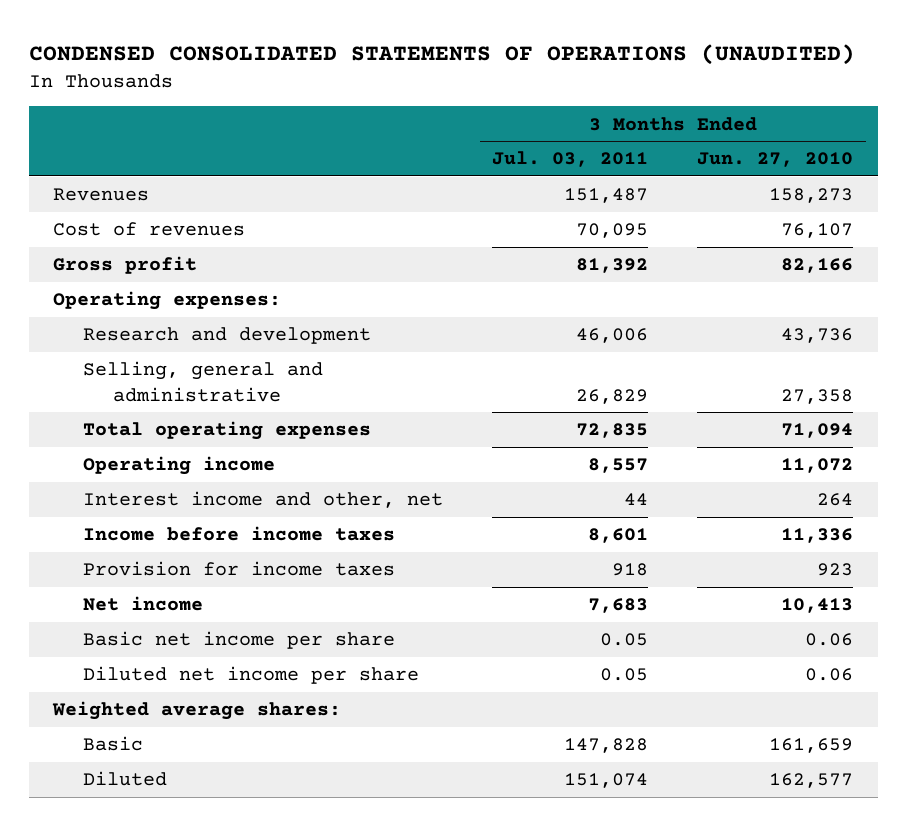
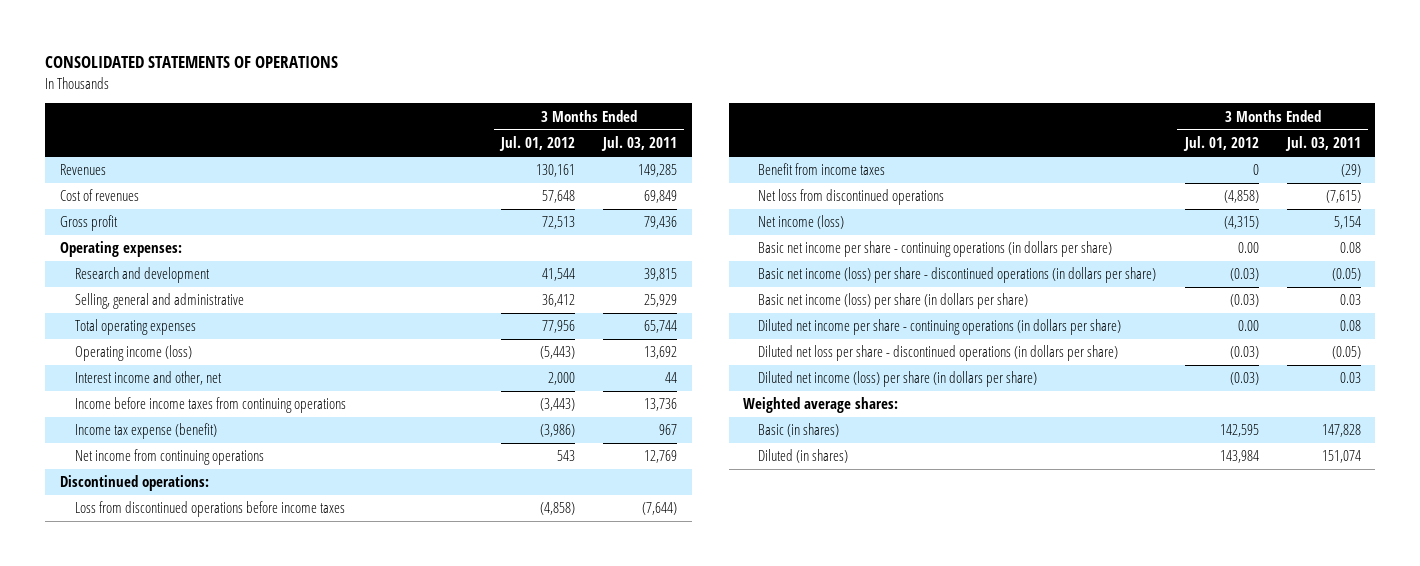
[28,43,855,65] CONDENSED CONSOLIDATED STATEMENTS OF OPERATIONS (UNAUDITED) -> [45,56,339,69] CONSOLIDATED STATEMENTS OF OPERATIONS
[697,152,854,168] Jun. 27, 2010 -> none
none -> [499,136,576,152] Jul. 01, 2012
[564,188,649,204] 151,487 -> [638,164,678,178] 149,285
[576,223,649,239] 70,095 -> [644,190,678,204] 69,849
[576,258,649,274] 81,392 -> [644,216,678,230] 79,436
[576,328,649,344] 46,006 -> [644,268,678,282] 39,815
[576,388,649,404] 26,829 -> [644,294,678,308] 25,929
[576,423,649,439] 72,835 -> [644,320,678,334] 65,744
[83,456,276,476] Operating income -> [74,345,192,362] Operating income (loss)
[588,458,649,474] 8,557 -> [644,346,678,360] 13,692
[83,526,396,542] Income before income taxes -> [74,397,346,414] Income before income taxes from continuing operations
[588,528,649,544] 8,601 -> [644,398,678,412] 13,736
[83,561,396,577] Provision for income taxes -> [74,423,217,440] Income tax expense (benefit)
[612,563,649,577] 918 -> [659,424,678,436] 967
none -> [74,449,264,466] Net income from continuing operations
none -> [59,475,209,492] Discontinued operations:
none -> [74,501,345,518] Loss from discontinued operations before income taxes
none -> [758,163,886,176] Benefit from income taxes
none -> [758,189,945,206] Net loss from discontinued operations
[83,596,204,612] Net income -> [758,215,845,230] Net income (loss)
[588,598,649,614] 7,683 -> [1333,216,1361,230] 5,154
none -> [758,241,1113,258] Basic net income per share - continuing operations (in dollars per share)
none -> [758,267,1157,284] Basic net income (loss) per share - discontinued operations (in dollars per share)
[83,631,396,650] Basic net income per share -> [758,293,1029,310] Basic net income (loss) per share (in dollars per share)
[600,633,649,647] 0.05 -> [1339,294,1361,306] 0.03
none -> [758,319,1122,336] Diluted net income per share - continuing operations (in dollars per share)
none -> [758,345,1119,362] Diluted net loss per share - discontinued operations (in dollars per share)
[83,666,420,685] Diluted net income per share -> [758,371,1038,388] Diluted net income (loss) per share (in dollars per share)
[600,668,649,682] 0.05 -> [1339,372,1361,384] 0.03
[83,736,144,752] Basic -> [758,423,840,438] Basic (in shares)
[83,771,168,787] Diluted -> [758,449,849,464] Diluted (in shares)

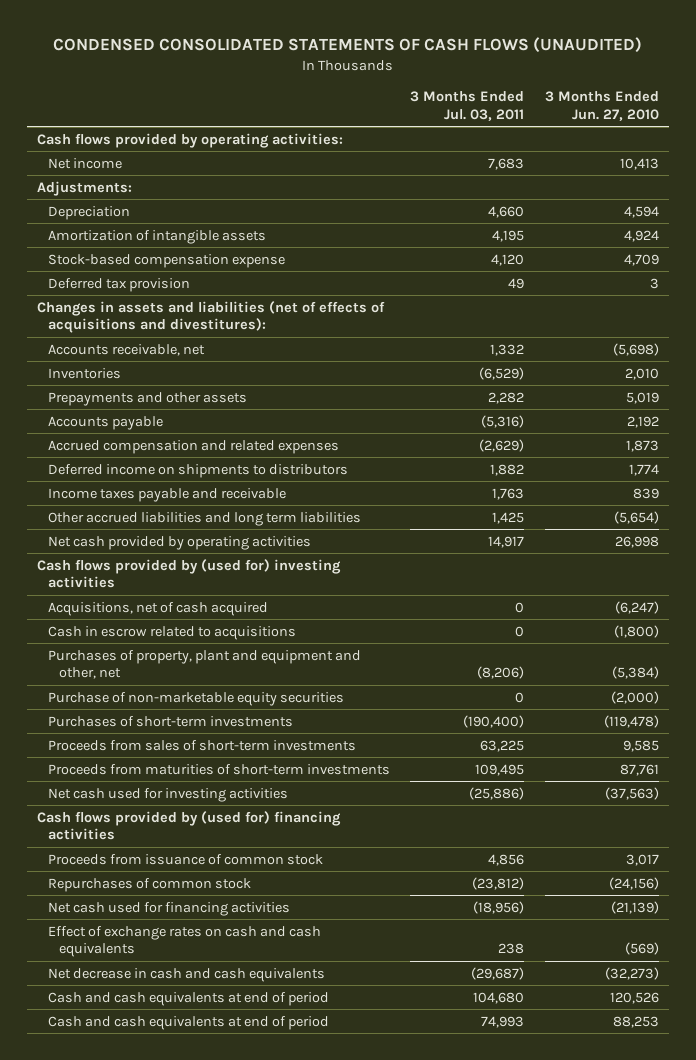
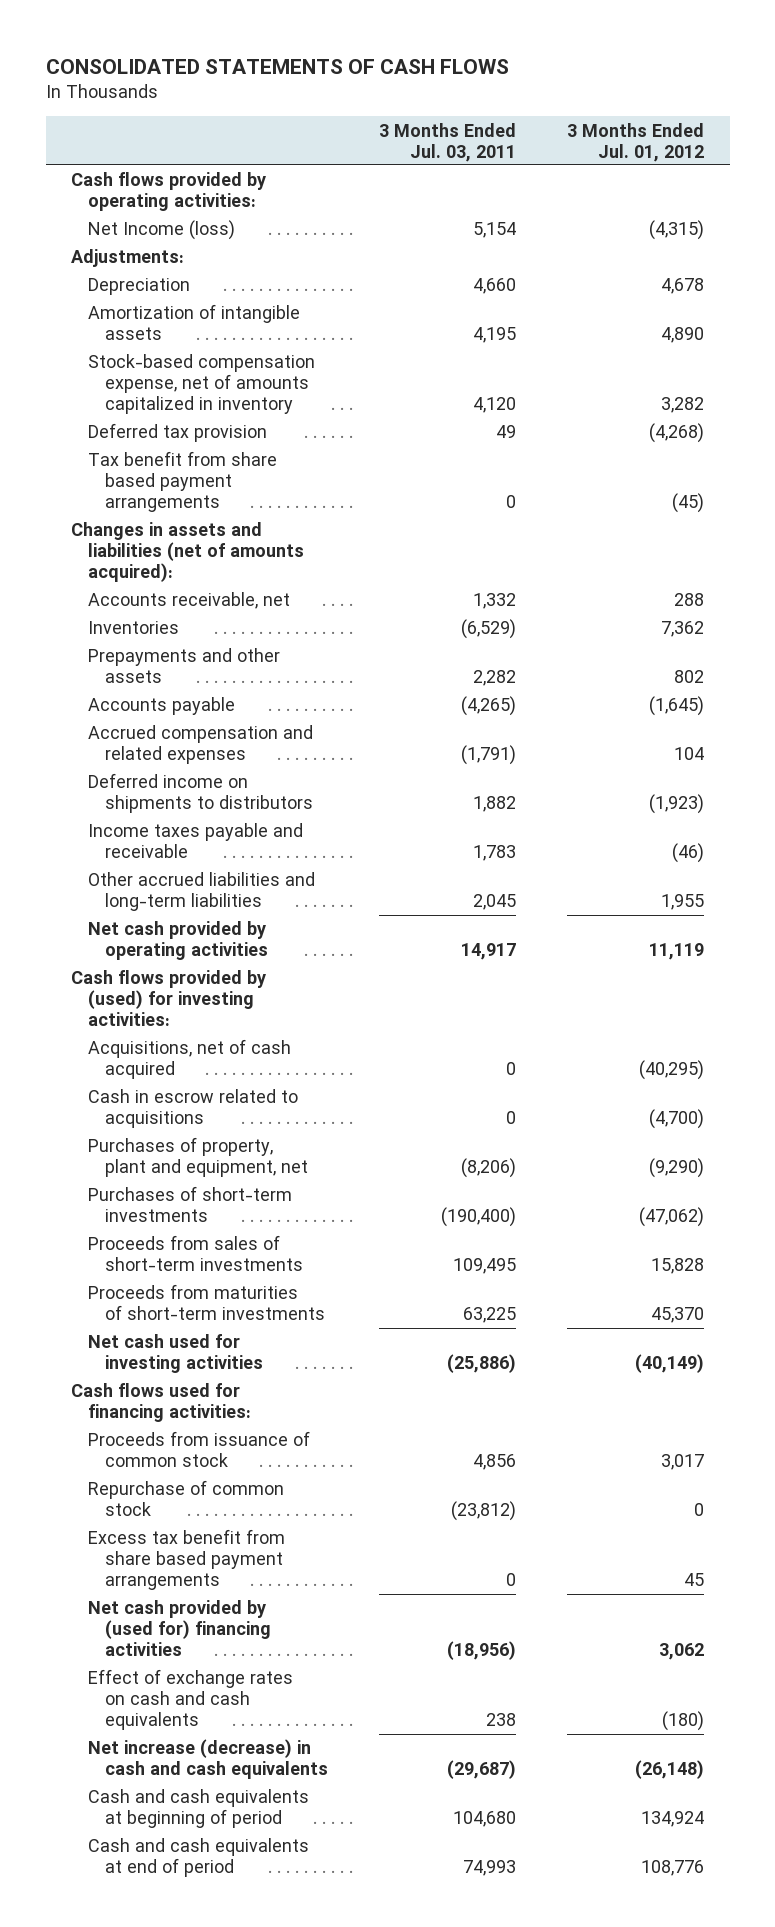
[52,36,642,53] CONDENSED CONSOLIDATED STATEMENTS OF CASH FLOWS (UNAUDITED) -> [45,58,509,74] CONSOLIDATED STATEMENTS OF CASH FLOWS
[544,91,659,121] 3 Months Ended Jun. 27, 2010 -> none
none -> [566,122,704,162] 3 Months Ended Jul. 01, 2012
[48,157,123,169] Net income -> [88,220,236,241] Net Income (loss)
[488,157,525,170] 7,683 -> [472,222,516,239] 5,154
[48,253,286,268] Stock-based compensation expense -> [88,354,316,415] Stock-based compensation expense, net of amounts capitalized in inventory
none -> [88,451,278,513] Tax benefit from share based payment arrangements
[37,300,386,334] Changes in assets and liabilities (net of effects of acquisitions and divestitures): -> [71,522,305,583] Changes in assets and liabilities (net of amounts acquired):
[481,414,525,428] (5,316) -> [460,696,516,717] (4,265)
[479,438,525,452] (2,629) -> [460,745,516,766] (1,791)
[492,487,525,500] 1,763 -> [472,845,516,862] 1,783
[48,511,362,526] Other accrued liabilities and long term liabilities -> [88,872,316,912] Other accrued liabilities and long-term liabilities
[492,511,525,524] 1,425 -> [472,894,516,911] 2,045
[37,558,342,589] Cash flows provided by (used for) investing activities -> [71,970,267,1027] Cash flows provided by (used) for investing activities:
[48,691,345,706] Purchase of non-marketable equity securities -> none
[48,649,362,680] Purchases of property, plant and equipment and other, net -> [88,1137,308,1178] Purchases of property, plant and equipment, net
[480,739,525,752] 63,225 -> [452,1258,516,1275] 109,495
[475,763,525,776] 109,495 -> [462,1307,516,1324] 63,225
[37,810,342,841] Cash flows provided by (used for) financing activities -> [71,1383,252,1423] Cash flows used for financing activities:
[48,877,252,892] Repurchases of common stock -> [88,1480,285,1517] Repurchase of common stock
none -> [88,1529,286,1591] Excess tax benefit from share based payment arrangements
[48,901,291,916] Net cash used for financing activities -> [88,1600,271,1657] Net cash provided by (used for) financing activities
[48,967,326,982] Net decrease in cash and cash equivalents -> [88,1739,328,1780] Net increase (decrease) in cash and cash equivalents
[48,991,330,1006] Cash and cash equivalents at end of period -> [88,1789,310,1829] Cash and cash equivalents at beginning of period

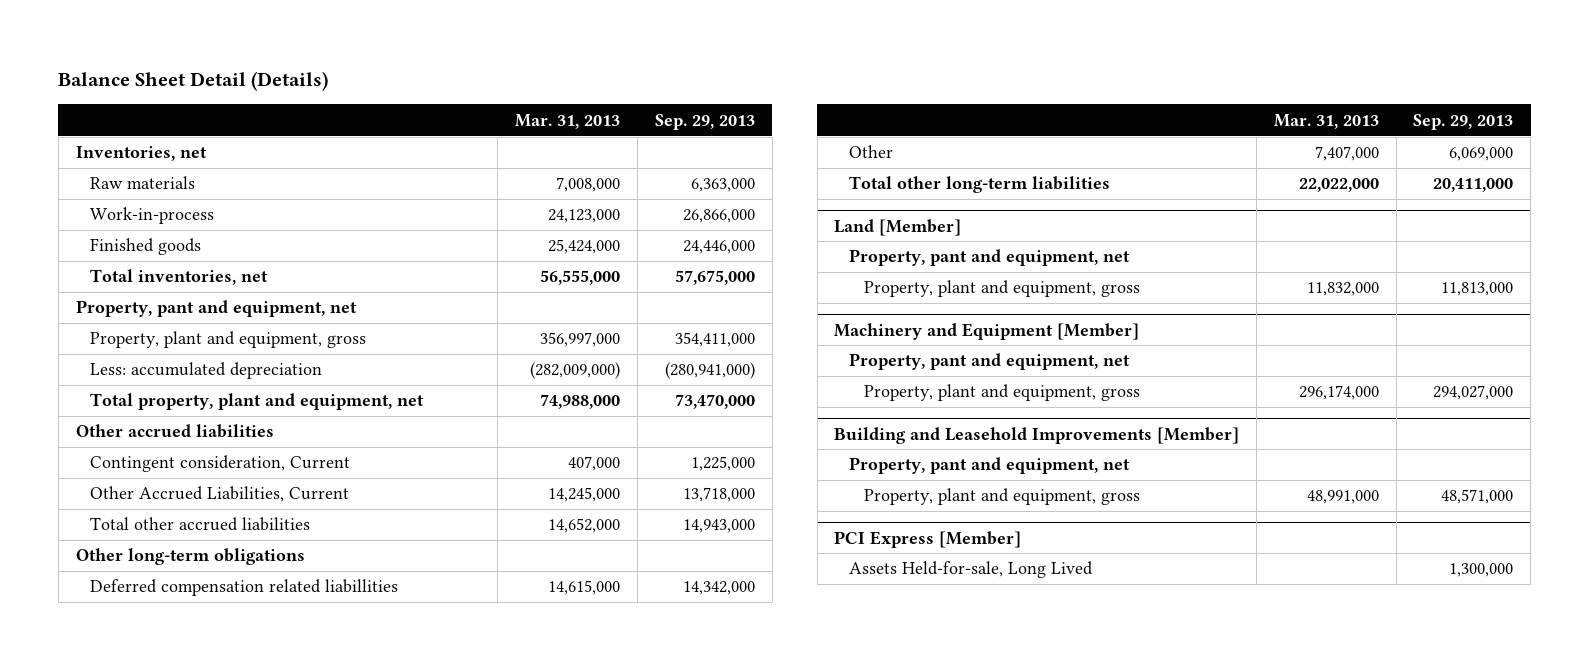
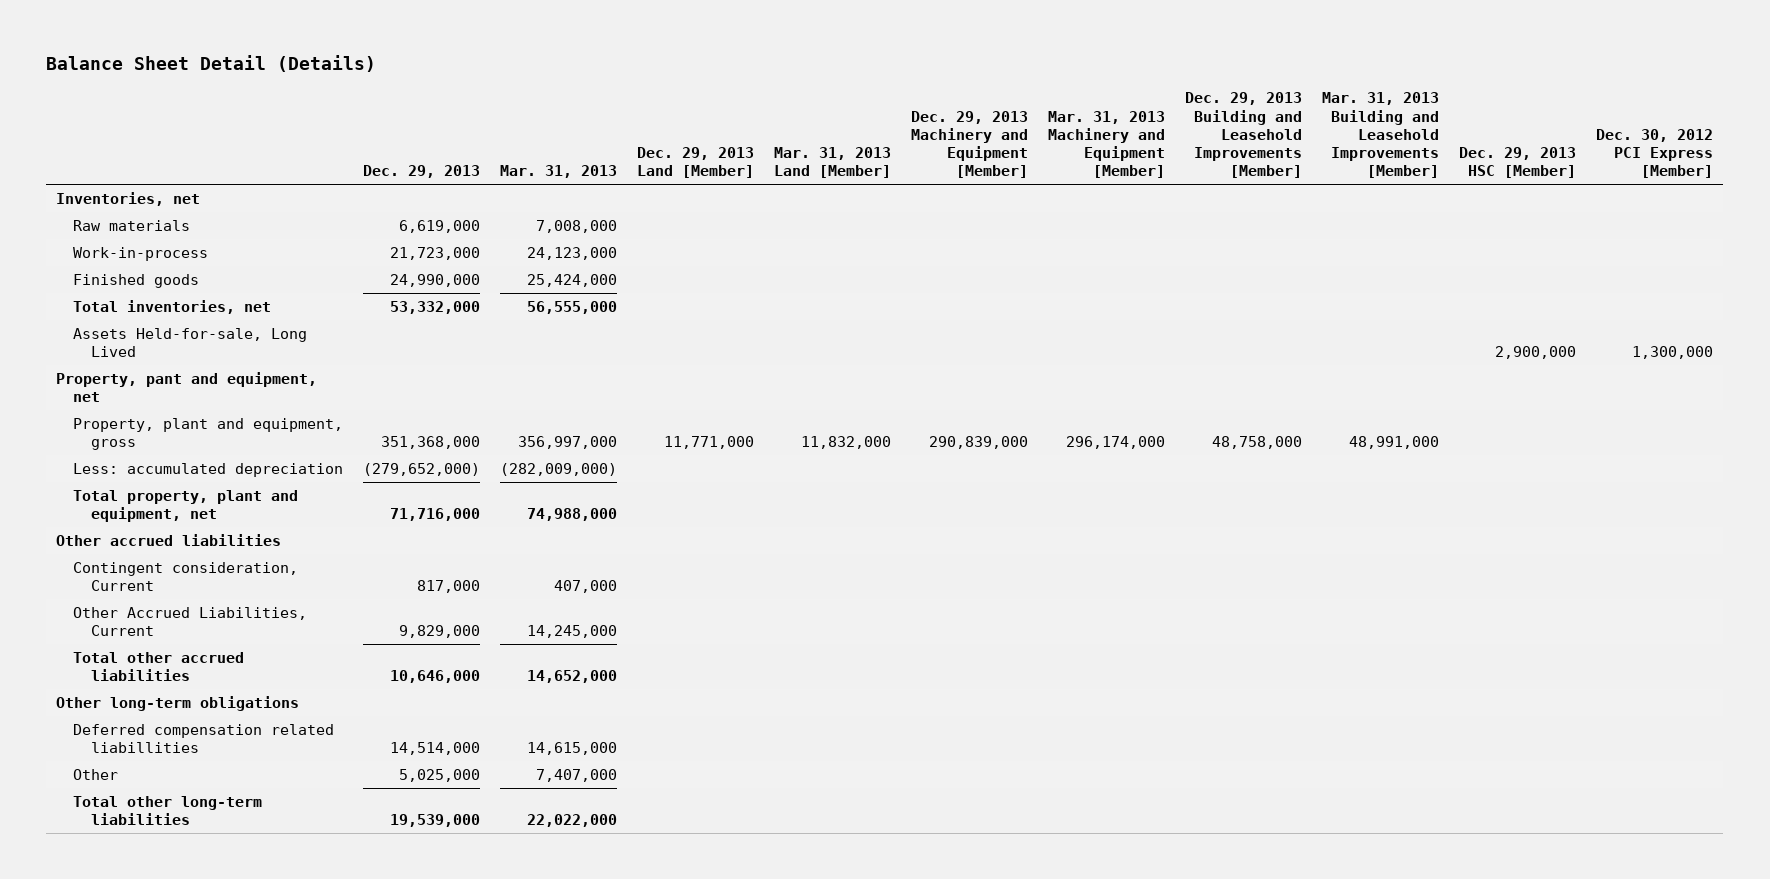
[654,113,755,130] Sep. 29, 2013 -> none
none -> [363,165,481,179] Dec. 29, 2013
none -> [637,147,755,179] Dec. 29, 2013 Land [Member]
none -> [774,147,892,179] Mar. 31, 2013 Land [Member]
none -> [911,110,1029,179] Dec. 29, 2013 Machinery and Equipment [Member]
none -> [1048,110,1166,179] Mar. 31, 2013 Machinery and Equipment [Member]
none -> [1185,92,1303,179] Dec. 29, 2013 Building and Leasehold Improvements [Member]
none -> [1322,92,1440,179] Mar. 31, 2013 Building and Leasehold Improvements [Member]
none -> [1459,147,1577,179] Dec. 29, 2013 HSC [Member]
none -> [1596,128,1714,179] Dec. 30, 2012 PCI Express [Member]
none -> [73,327,308,358] Assets Held-for-sale, Long Lived
[834,218,962,236] Land [Member] -> none
[848,249,1130,267] Property, pant and equipment, net -> none
[863,280,1140,298] Property, plant and equipment, gross -> none
[834,322,1140,340] Machinery and Equipment [Member] -> none
[848,353,1130,371] Property, pant and equipment, net -> none
[863,384,1140,402] Property, plant and equipment, gross -> none
[834,426,1240,444] Building and Leasehold Improvements [Member] -> none
[848,457,1130,475] Property, pant and equipment, net -> none
[863,488,1140,506] Property, plant and equipment, gross -> none
[834,530,1022,548] PCI Express [Member] -> none
[848,561,1093,579] Assets Held-for-sale, Long Lived -> none

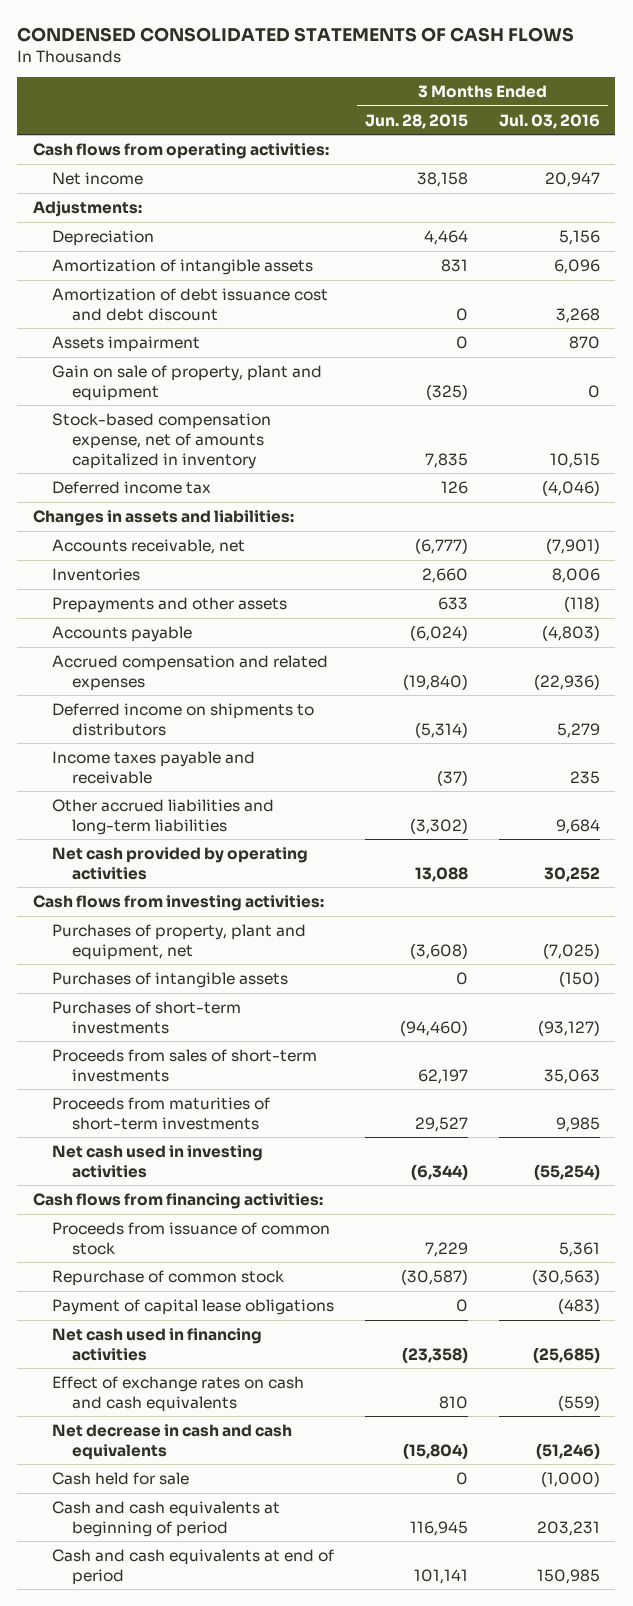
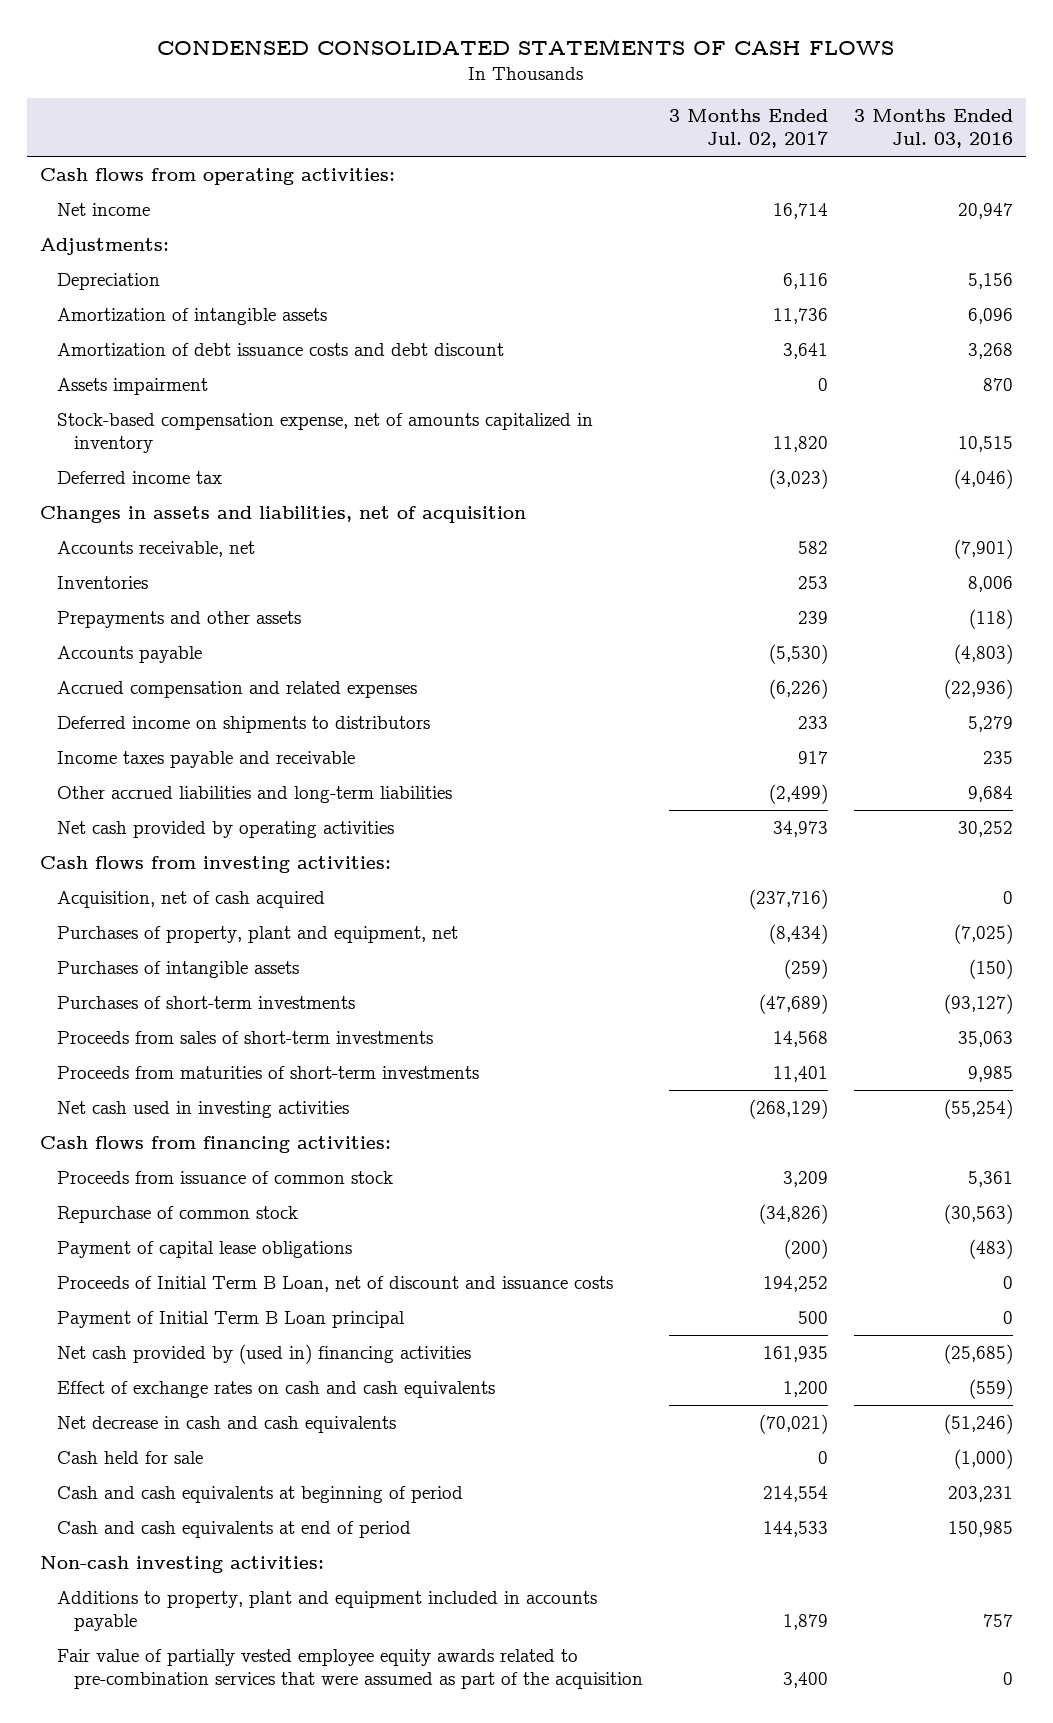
[365,113,469,129] Jun. 28, 2015 -> none
none -> [669,109,829,149] 3 Months Ended Jul. 02, 2017
[52,287,329,321] Amortization of debt issuance cost and debt discount -> [56,342,504,356] Amortization of debt issuance costs and debt discount
[52,364,323,401] Gain on sale of property, plant and equipment -> none
[32,509,294,526] Changes in assets and liabilities: -> [39,505,526,523] Changes in assets and liabilities, net of acquisition
none -> [56,890,325,908] Acquisition, net of cash acquired
none -> [56,1275,613,1292] Proceeds of Initial Term B Loan, net of discount and issuance costs
none -> [56,1310,405,1328] Payment of Initial Term B Loan principal
[52,1327,263,1361] Net cash used in financing activities -> [56,1343,471,1364] Net cash provided by (used in) financing activities
none -> [39,1555,324,1573] Non-cash investing activities:
none -> [56,1590,597,1632] Additions to property, plant and equipment included in accounts payable
none -> [56,1648,644,1690] Fair value of partially vested employee equity awards related to pre-combination services that were assumed as part of the acquisition

